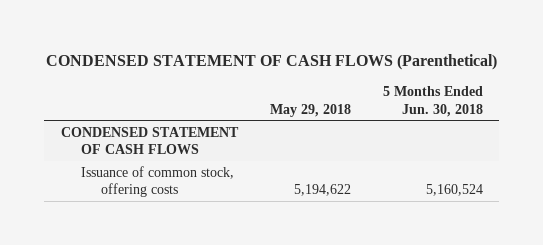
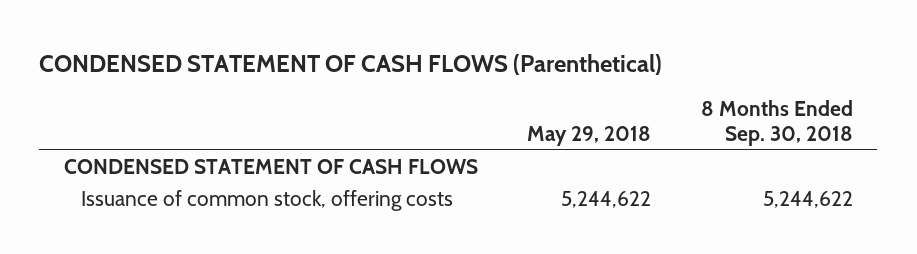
[382,86,483,117] 5 Months Ended Jun. 30, 2018 -> none
none -> [700,99,853,147] 8 Months Ended Sep. 30, 2018
[293,184,351,197] 5,194,622 -> [561,191,652,209] 5,244,622

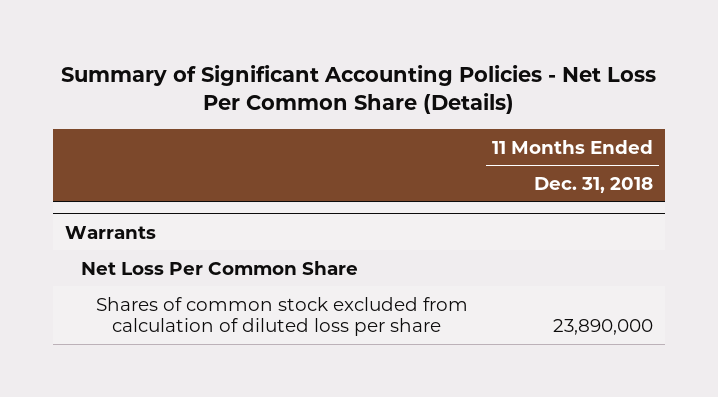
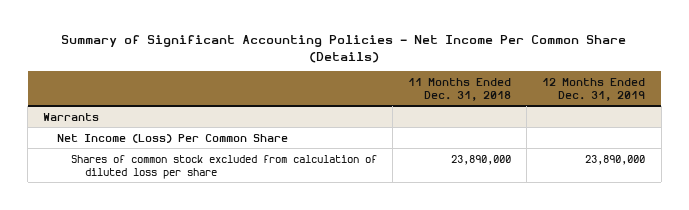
[60,64,656,115] Summary of Significant Accounting Policies - Net Loss Per Common Share (Details) -> [61,35,627,63] Summary of Significant Accounting Policies - Net Income Per Common Share (Details)
none -> [542,77,646,101] 12 Months Ended Dec. 31, 2019
[80,260,358,275] Net Loss Per Common Share -> [57,133,289,143] Net Income (Loss) Per Common Share

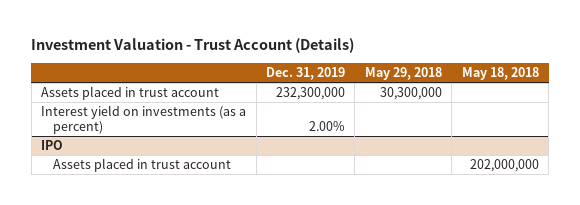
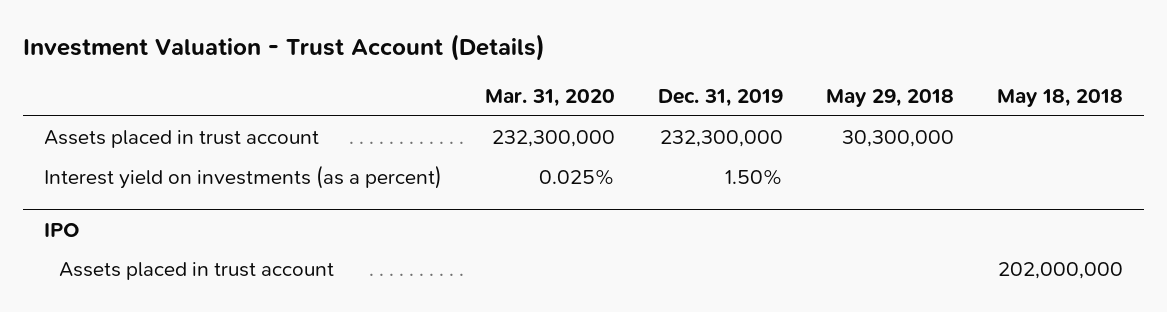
none -> [484,89,615,108] Mar. 31, 2020
[308,120,345,131] 2.00% -> [724,169,783,186] 1.50%

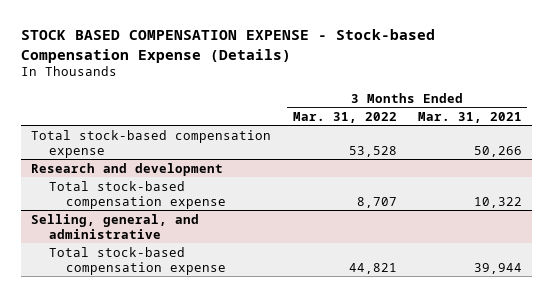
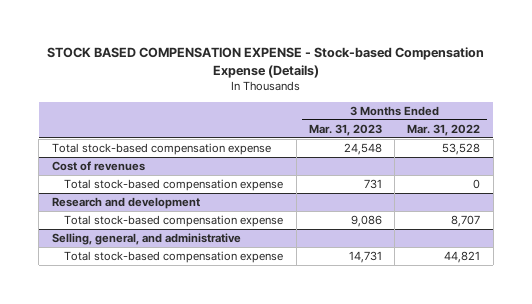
[417,111,522,123] Mar. 31, 2021 -> none
none -> [308,123,382,136] Mar. 31, 2023
none -> [51,161,145,172] Cost of revenues
none -> [64,179,284,192] Total stock-based compensation expense

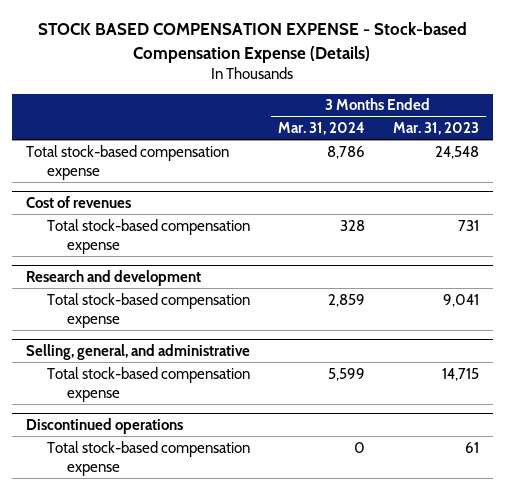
[407,123,481,136] Mar. 31, 2022 -> none
none -> [277,122,365,136] Mar. 31, 2024
[350,215,382,228] 9,086 -> [442,293,479,307] 9,041
[348,251,382,264] 14,731 -> [441,367,479,381] 14,715
none -> [25,418,183,435] Discontinued operations
none -> [46,440,250,476] Total stock-based compensation expense

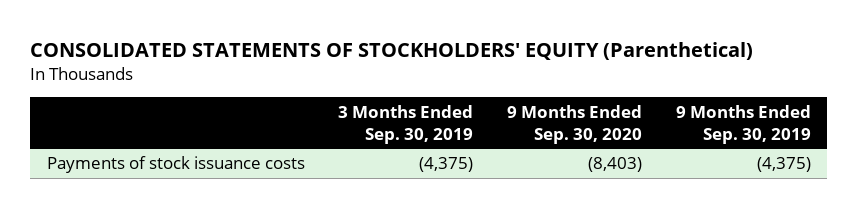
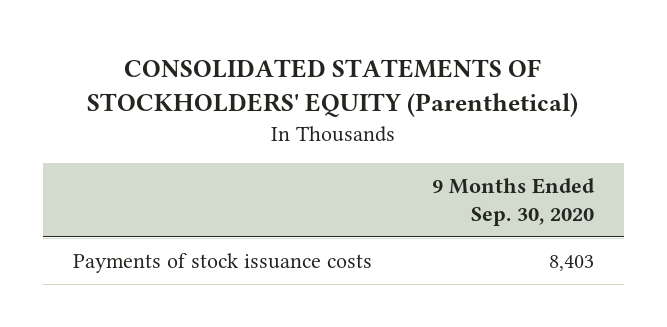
[338,104,474,144] 3 Months Ended Sep. 30, 2019 -> none
[675,104,811,144] 9 Months Ended Sep. 30, 2019 -> none
[588,157,643,173] (8,403) -> [548,254,594,271] 8,403

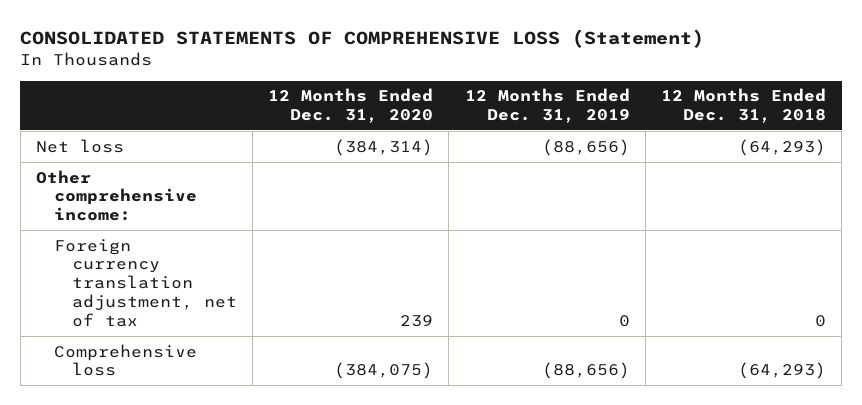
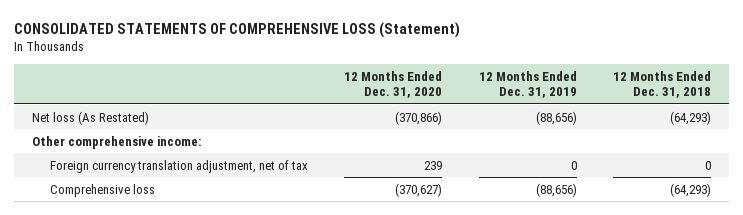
[36,138,125,153] Net loss -> [32,110,150,125] Net loss (As Restated)
[334,138,434,156] (384,314) -> [395,110,443,125] (370,866)
[334,362,434,380] (384,075) -> [395,182,443,197] (370,627)

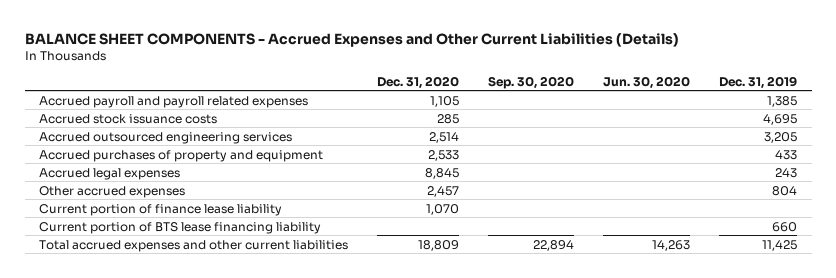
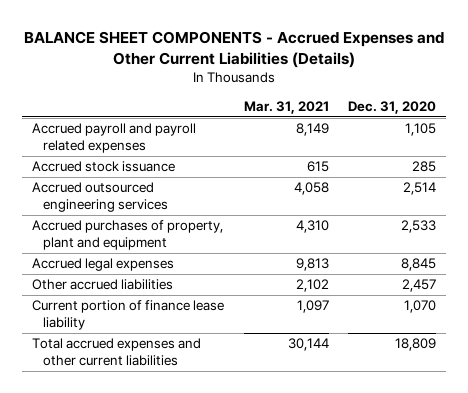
[488,75,575,89] Sep. 30, 2020 -> none
[603,75,691,89] Jun. 30, 2020 -> none
[719,75,798,89] Dec. 31, 2019 -> none
none -> [243,101,329,115] Mar. 31, 2021
[39,113,218,124] Accrued stock issuance costs -> [31,161,175,173] Accrued stock issuance
[39,149,324,162] Accrued purchases of property and equipment -> [31,220,223,251] Accrued purchases of property, plant and equipment
[39,185,186,198] Other accrued expenses -> [31,279,173,291] Other accrued liabilities
[39,221,322,234] Current portion of BTS lease financing liability -> none

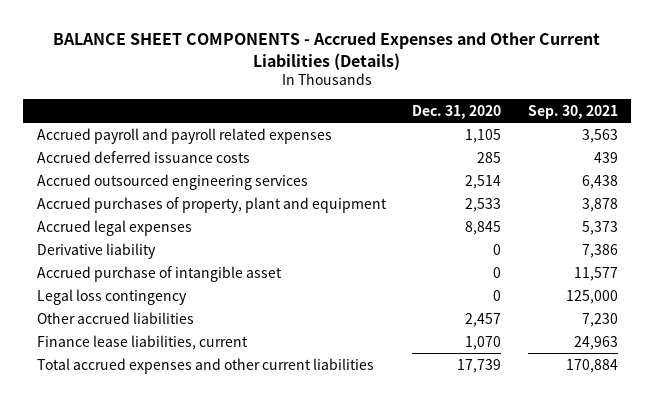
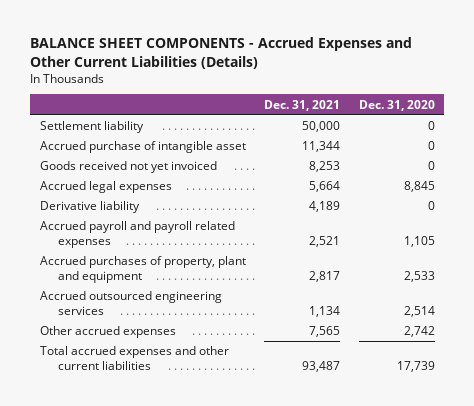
[527,105,618,120] Sep. 30, 2021 -> none
none -> [264,99,341,111] Dec. 31, 2021
[36,150,250,163] Accrued deferred issuance costs -> none
none -> [39,121,144,134] Settlement liability
[36,265,282,282] Accrued purchase of intangible asset -> [39,141,246,154] Accrued purchase of intangible asset
none -> [39,161,217,174] Goods received not yet invoiced
[36,288,187,305] Legal loss contingency -> none
[36,334,248,350] Finance lease liabilities, current -> none
[36,127,332,144] Accrued payroll and payroll related expenses -> [39,221,235,249] Accrued payroll and payroll related expenses
[36,196,387,213] Accrued purchases of property, plant and equipment -> [39,256,246,284] Accrued purchases of property, plant and equipment
[36,173,308,190] Accrued outsourced engineering services -> [39,291,222,316] Accrued outsourced engineering services
[36,311,194,324] Other accrued liabilities -> [39,326,176,339] Other accrued expenses
[465,312,502,327] 2,457 -> [403,326,435,338] 2,742

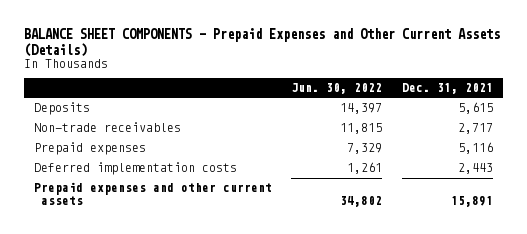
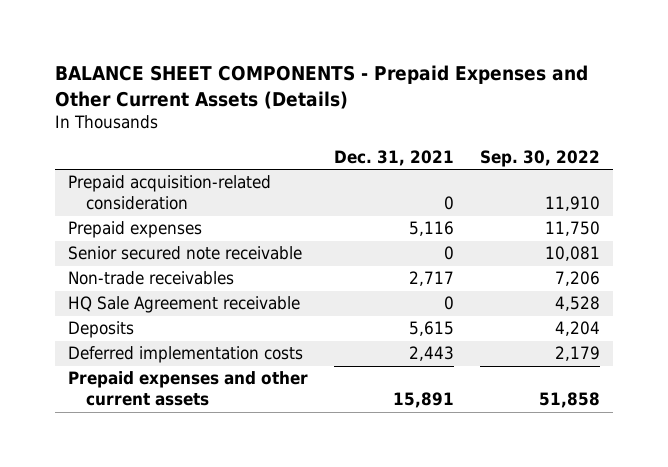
[291,82,383,94] Jun. 30, 2022 -> none
none -> [479,149,600,167] Sep. 30, 2022
none -> [68,175,272,211] Prepaid acquisition-related consideration
none -> [68,246,303,261] Senior secured note receivable
[33,122,181,133] Non-trade receivables -> [68,271,235,286] Non-trade receivables
none -> [68,296,301,314] HQ Sale Agreement receivable
[33,102,90,116] Deposits -> [68,321,135,339] Deposits

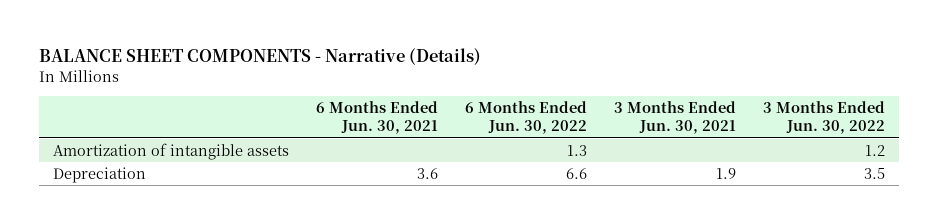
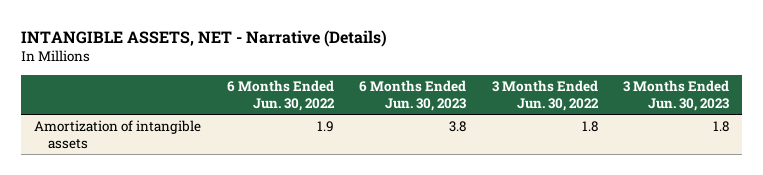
[39,47,482,65] BALANCE SHEET COMPONENTS - Narrative (Details) -> [21,29,388,47] INTANGIBLE ASSETS, NET - Narrative (Details)
[316,100,439,135] 6 Months Ended Jun. 30, 2021 -> none
[614,100,737,135] 3 Months Ended Jun. 30, 2021 -> none
none -> [359,79,467,111] 6 Months Ended Jun. 30, 2023
none -> [623,79,730,111] 3 Months Ended Jun. 30, 2023
[52,166,146,183] Depreciation -> none
[567,144,588,156] 1.3 -> [316,121,334,133] 1.9
[865,144,886,156] 1.2 -> [581,121,598,133] 1.8

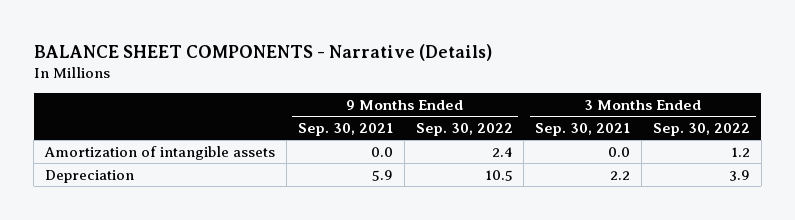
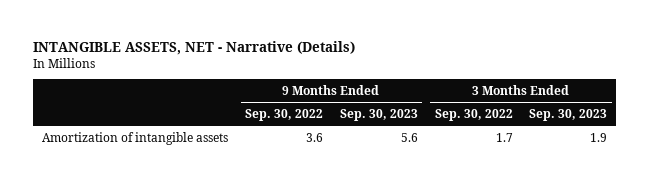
[33,43,492,61] BALANCE SHEET COMPONENTS - Narrative (Details) -> [33,40,356,55] INTANGIBLE ASSETS, NET - Narrative (Details)
[297,122,393,136] Sep. 30, 2021 -> none
[535,122,631,136] Sep. 30, 2021 -> none
none -> [339,109,418,122] Sep. 30, 2023
none -> [529,109,608,122] Sep. 30, 2023
[45,169,135,183] Depreciation -> none
[491,146,513,157] 2.4 -> [305,132,323,142] 3.6
[730,146,750,157] 1.2 -> [495,132,513,142] 1.7

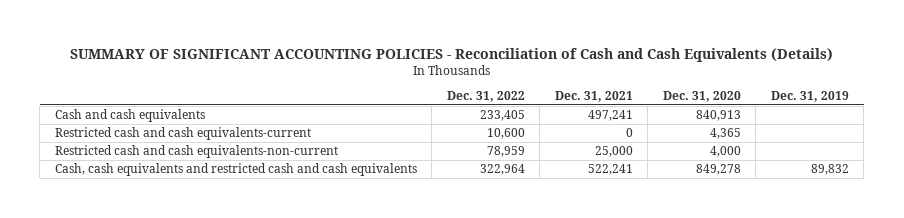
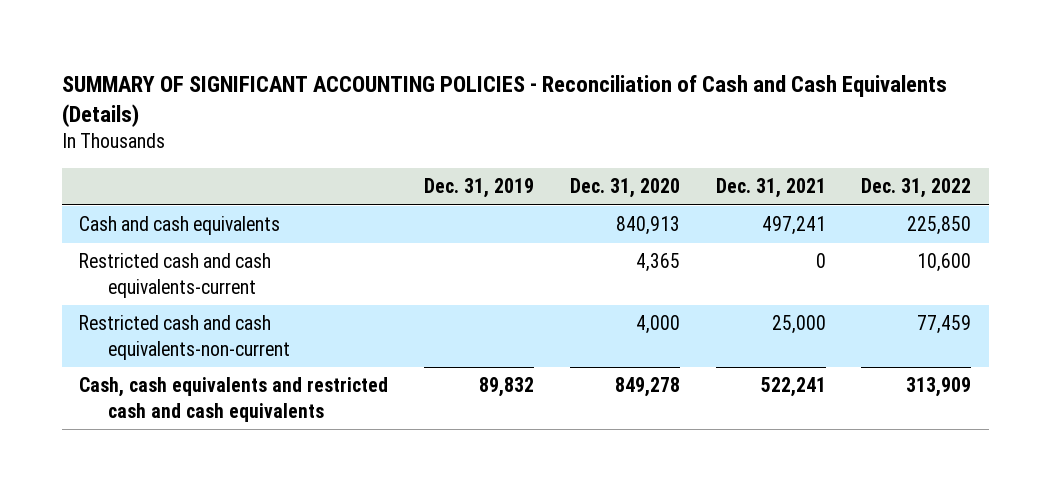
[479,110,525,122] 233,405 -> [907,216,972,236] 225,850
[486,146,525,158] 78,959 -> [917,315,972,335] 77,459
[479,164,525,176] 322,964 -> [906,377,972,398] 313,909

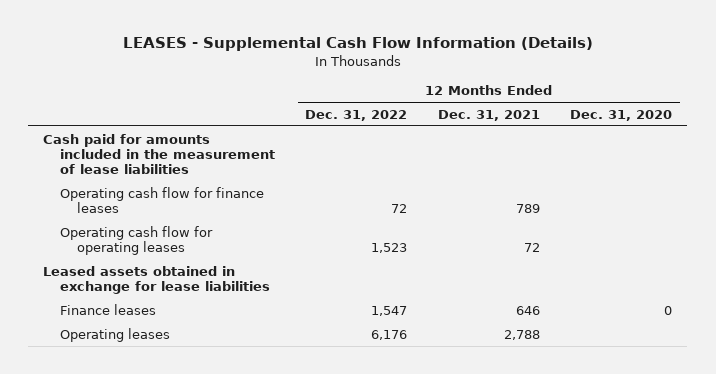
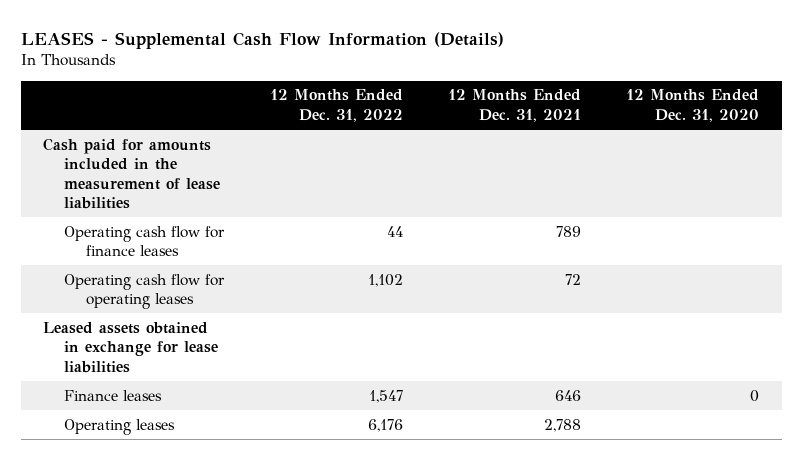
[391,203,408,213] 72 -> [386,225,403,237] 44
[371,242,408,253] 1,523 -> [367,273,403,287] 1,102

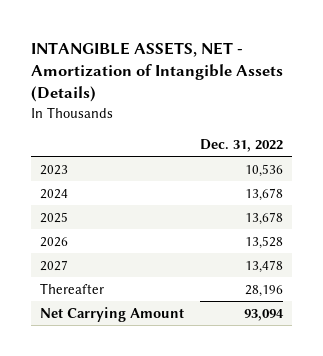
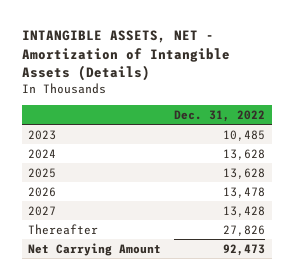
[245,163,284,177] 10,536 -> [223,129,266,141] 10,485
[245,187,284,201] 13,678 -> [223,148,266,160] 13,628
[245,211,284,225] 13,678 -> [223,167,266,179] 13,628
[245,235,284,249] 13,528 -> [223,186,266,198] 13,478
[245,259,284,273] 13,478 -> [223,205,266,217] 13,428
[245,284,284,297] 28,196 -> [223,224,266,236] 27,826
[244,308,285,321] 93,094 -> [223,243,266,256] 92,473

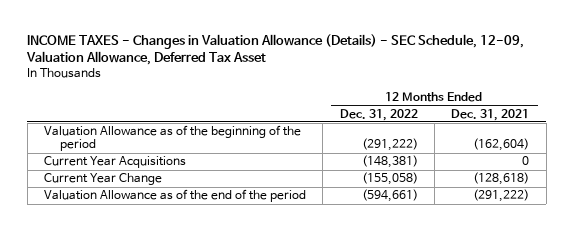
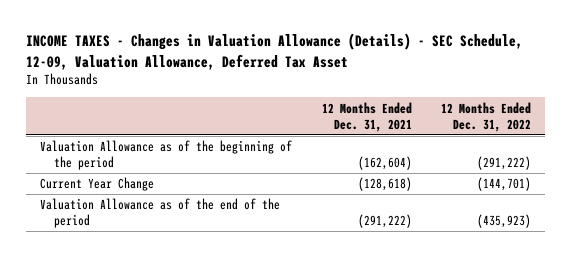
[43,156,186,169] Current Year Acquisitions -> none
[361,172,418,186] (155,058) -> [476,177,531,192] (144,701)
[361,189,418,203] (594,661) -> [476,214,531,229] (435,923)

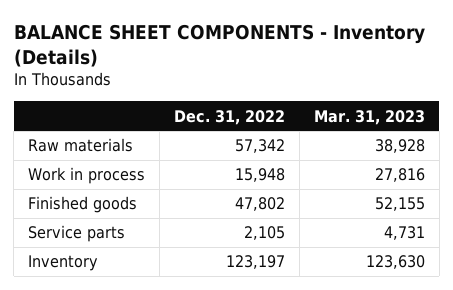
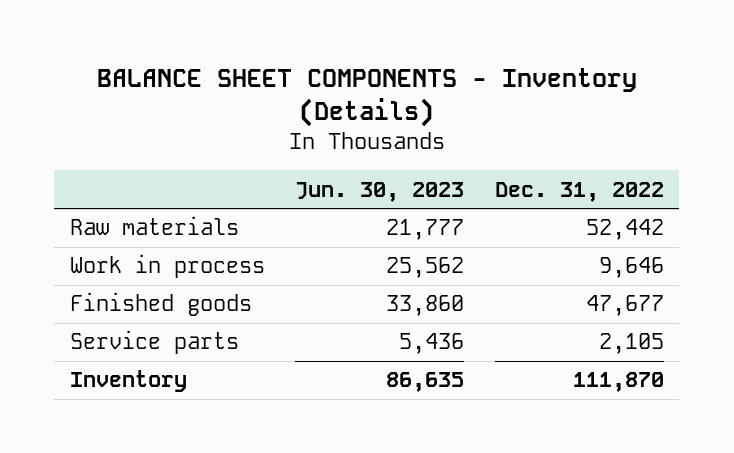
[313,109,425,125] Mar. 31, 2023 -> none
none -> [295,181,465,202] Jun. 30, 2023
[234,139,285,154] 57,342 -> [586,219,665,241] 52,442
[234,168,285,183] 15,948 -> [599,257,665,279] 9,646
[234,197,285,212] 47,802 -> [586,295,665,317] 47,677
[225,255,285,270] 123,197 -> [573,372,665,393] 111,870

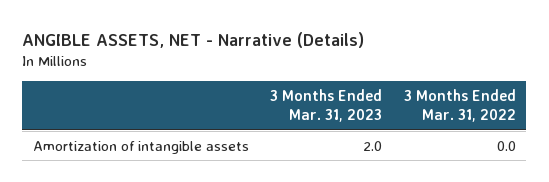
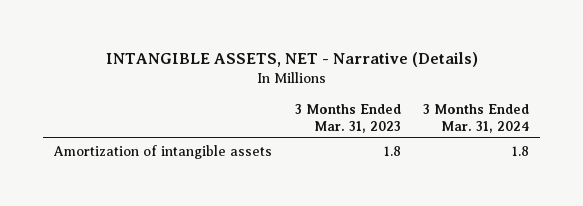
[22,31,365,48] ANGIBLE ASSETS, NET - Narrative (Details) -> [105,52,478,68] INTANGIBLE ASSETS, NET - Narrative (Details)
[403,89,516,122] 3 Months Ended Mar. 31, 2022 -> none
none -> [422,103,529,133] 3 Months Ended Mar. 31, 2024
[363,140,383,151] 2.0 -> [383,145,401,156] 1.8

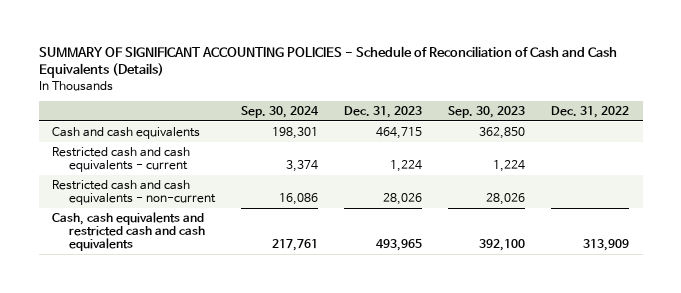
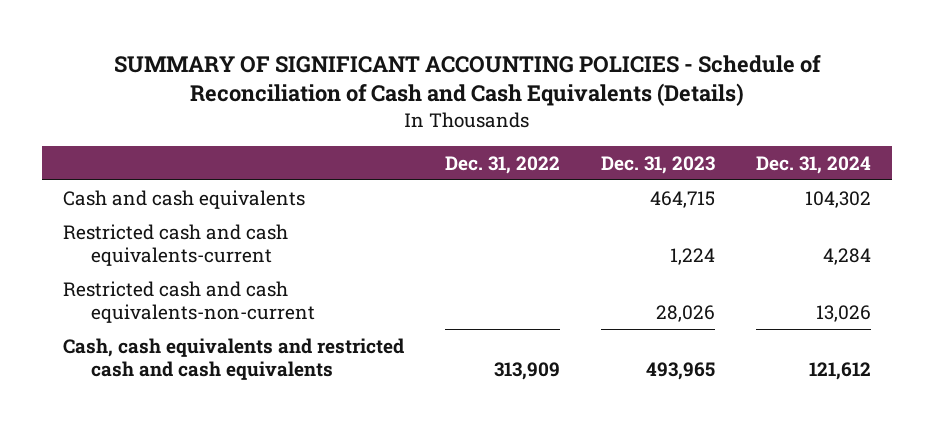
[240,105,319,118] Sep. 30, 2024 -> none
[448,105,526,118] Sep. 30, 2023 -> none
none -> [756,155,872,174] Dec. 31, 2024
[51,146,190,173] Restricted cash and cash equivalents - current -> [62,223,288,266] Restricted cash and cash equivalents-current
[51,179,216,206] Restricted cash and cash equivalents - non-current -> [62,280,316,323] Restricted cash and cash equivalents-non-current

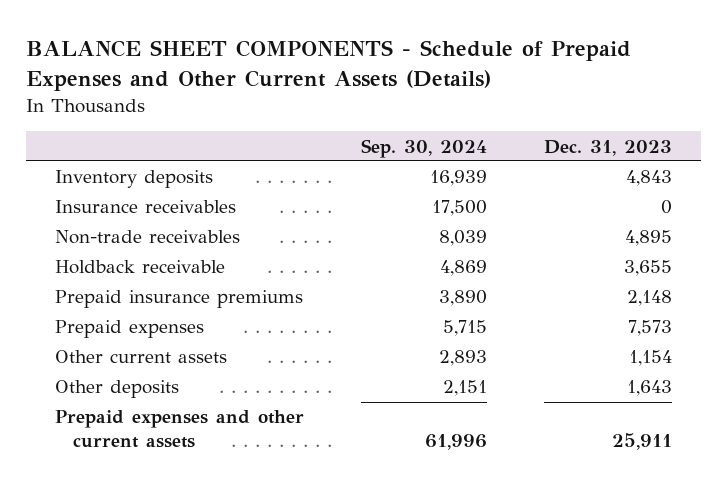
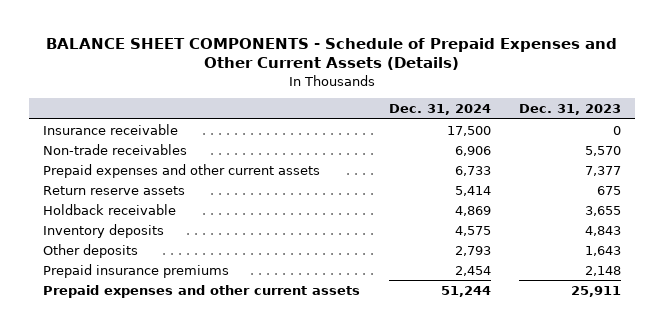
[360,138,487,158] Sep. 30, 2024 -> none
none -> [388,104,491,116] Dec. 31, 2024
[54,200,236,214] Insurance receivables -> [43,123,179,135] Insurance receivable
[624,230,672,247] 4,895 -> [584,145,621,156] 5,570
none -> [43,163,321,178] Prepaid expenses and other current assets
none -> [43,185,186,195] Return reserve assets
[54,320,204,339] Prepaid expenses -> none
[54,350,227,364] Other current assets -> none
[54,170,213,189] Inventory deposits -> [43,223,165,238] Inventory deposits
[54,290,303,309] Prepaid insurance premiums -> [43,263,230,278] Prepaid insurance premiums

